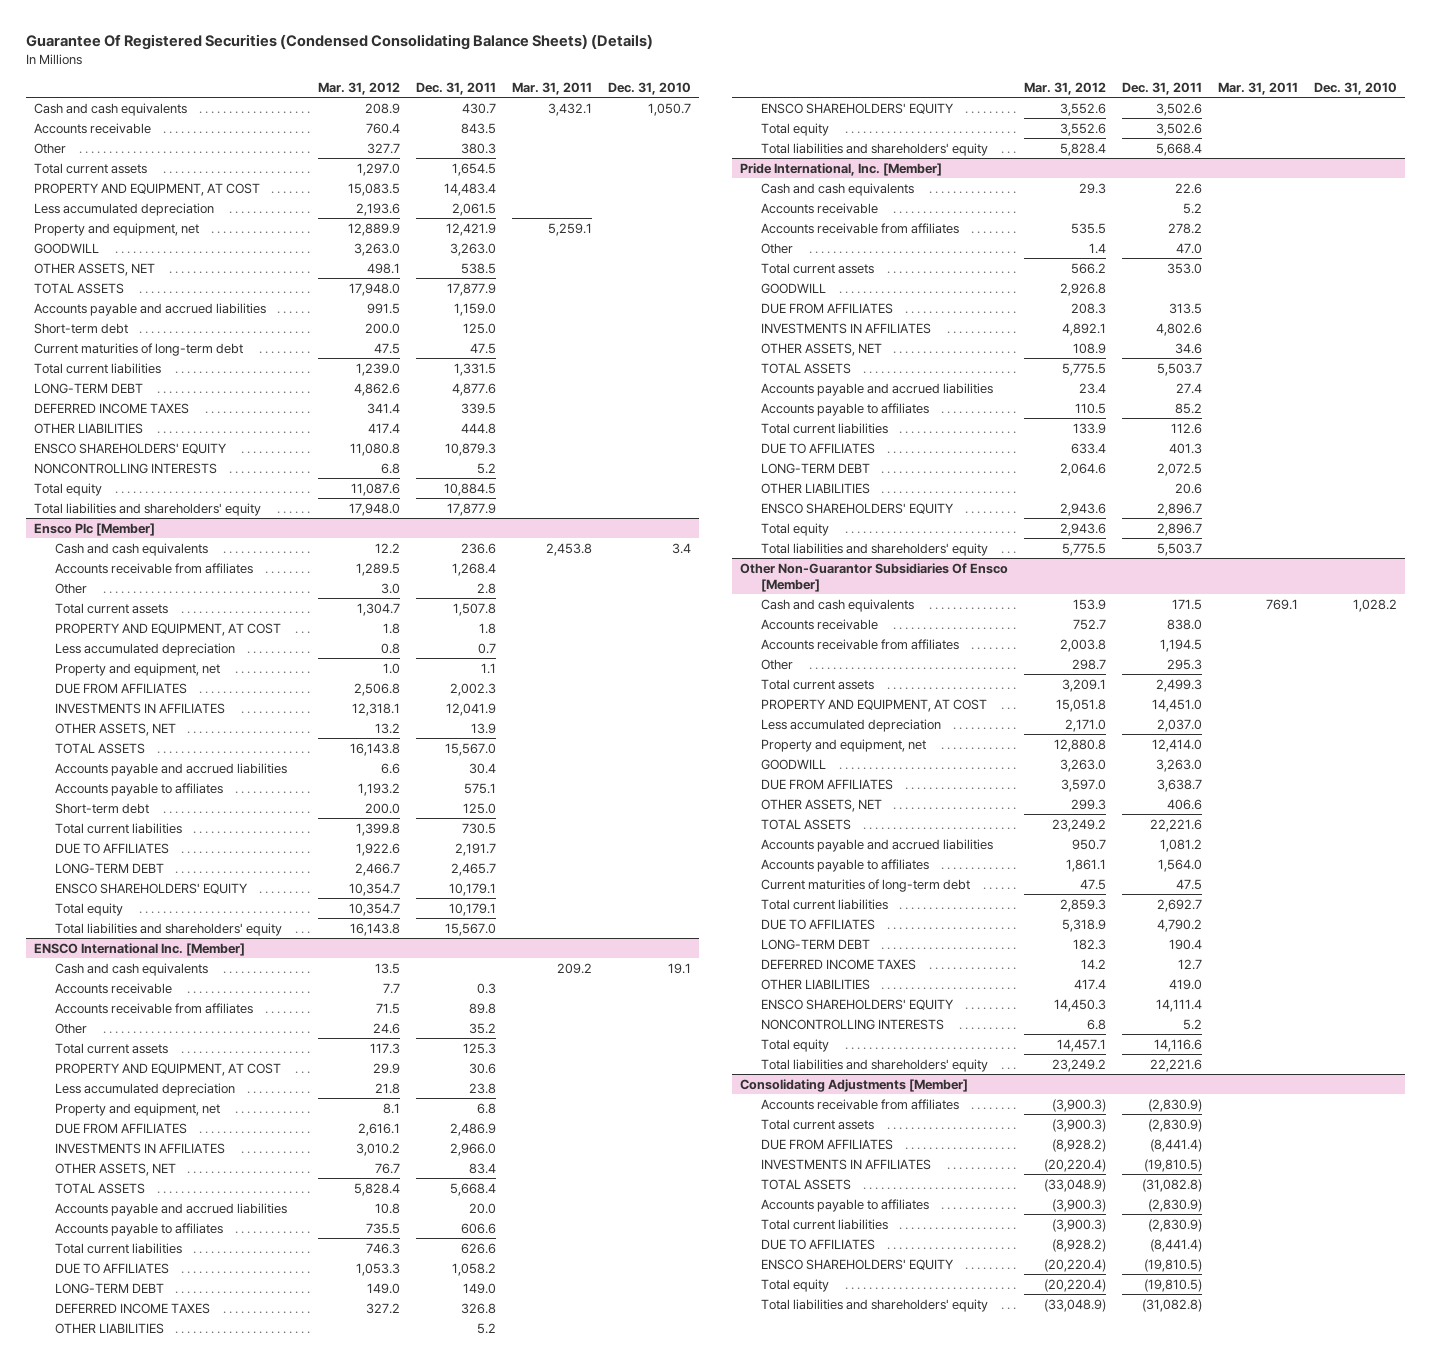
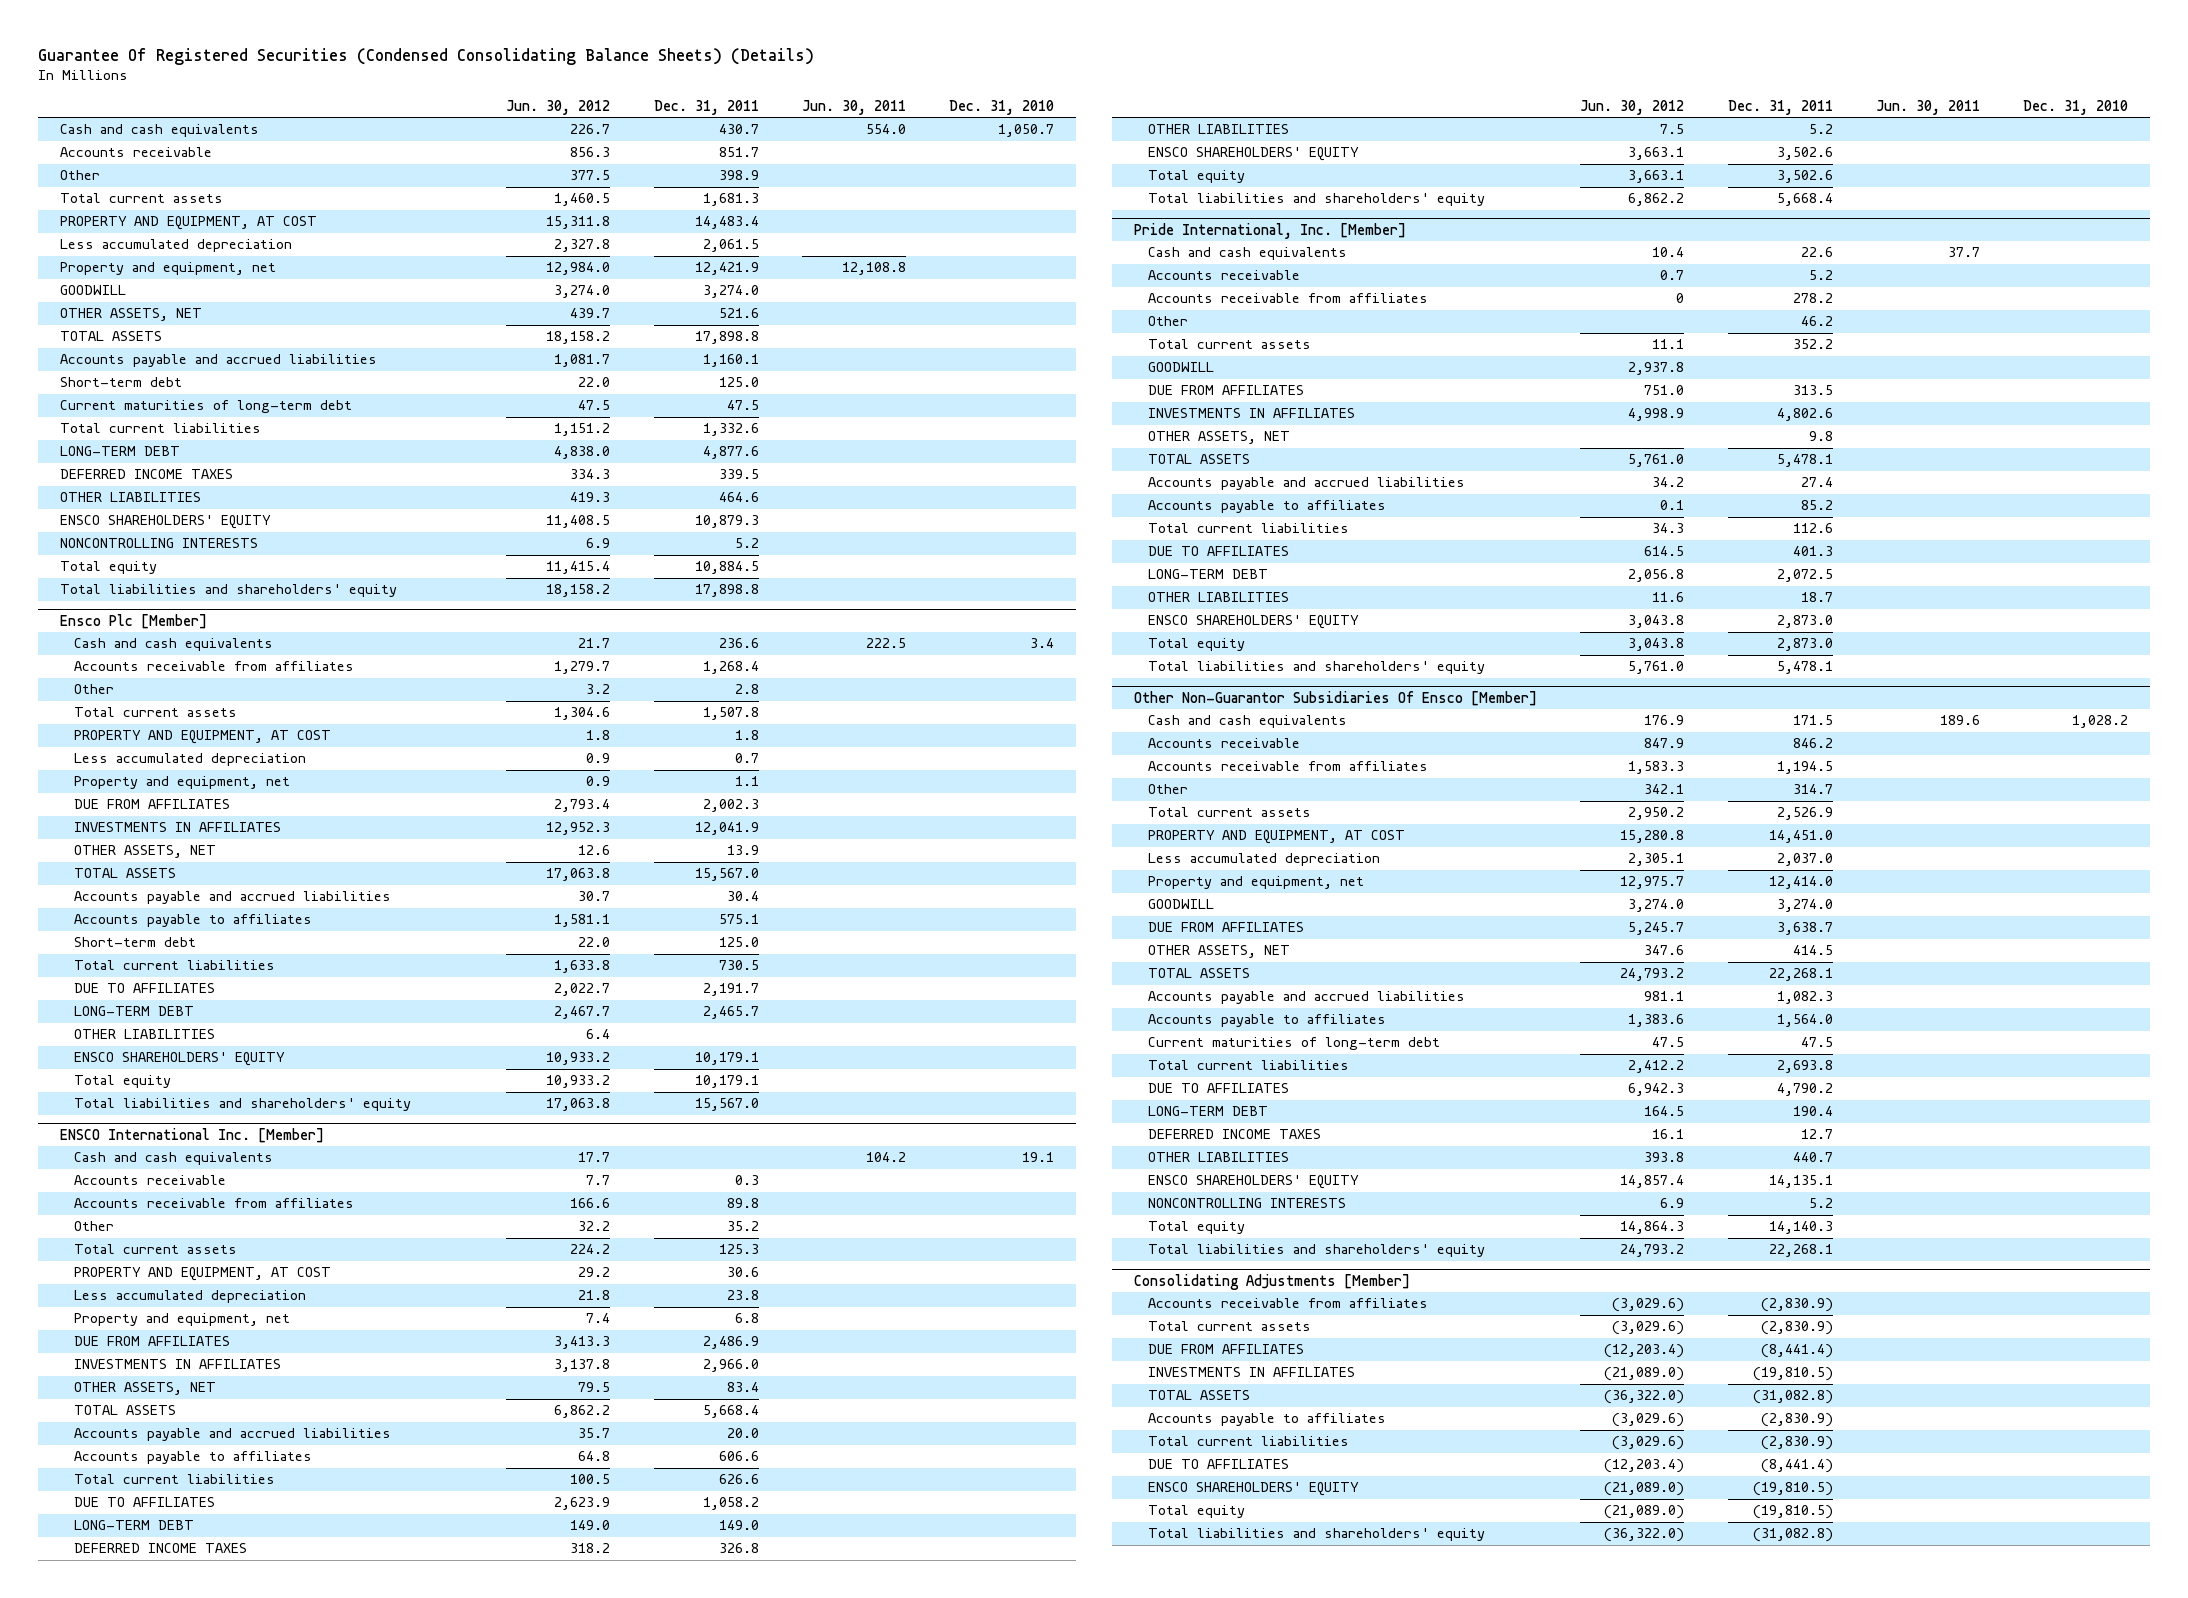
[318,81,401,95] Mar. 31, 2012 -> none
[512,81,593,95] Mar. 31, 2011 -> none
none -> [506,100,611,116] Jun. 30, 2012
none -> [801,100,906,116] Jun. 30, 2011
[461,122,497,134] 843.5 -> [718,147,759,158] 851.7
[461,142,497,154] 380.3 -> [718,170,759,181] 398.9
[452,162,497,176] 1,654.5 -> [702,193,759,207] 1,681.3
[450,242,497,256] 3,263.0 -> [702,285,759,299] 3,274.0
[461,262,497,274] 538.5 -> [718,308,759,319] 521.6
[447,282,497,296] 17,877.9 -> [694,331,759,345] 17,898.8
[454,302,497,316] 1,159.0 -> [702,354,759,368] 1,160.1
[454,362,497,376] 1,331.5 -> [702,423,759,437] 1,332.6
[461,422,497,434] 444.8 -> [718,492,759,503] 464.6
[447,502,497,516] 17,877.9 -> [694,584,759,598] 17,898.8
none -> [73,1029,215,1040] OTHER LIABILITIES
[1176,242,1203,254] 47.0 -> [1800,316,1833,327] 46.2
[1167,262,1203,274] 353.0 -> [1792,339,1833,350] 352.2
[1175,342,1203,354] 34.6 -> [1808,431,1833,442] 9.8
[1157,362,1203,376] 5,503.7 -> [1776,454,1833,468] 5,478.1
[1175,482,1203,494] 20.6 -> [1800,592,1833,603] 18.7
[1157,502,1203,516] 2,896.7 -> [1776,615,1833,629] 2,873.0
[1157,522,1203,536] 2,896.7 -> [1776,638,1833,652] 2,873.0
[1157,542,1203,556] 5,503.7 -> [1776,661,1833,675] 5,478.1
[1167,618,1203,630] 838.0 -> [1792,738,1833,749] 846.2
[1167,658,1203,670] 295.3 -> [1792,784,1833,795] 314.7
[1156,678,1203,692] 2,499.3 -> [1776,807,1833,821] 2,526.9
[1156,758,1203,772] 3,263.0 -> [1776,899,1833,913] 3,274.0
[1167,798,1203,810] 406.6 -> [1792,945,1833,956] 414.5
[1150,818,1203,832] 22,221.6 -> [1768,968,1833,982] 22,268.1
[1160,838,1203,852] 1,081.2 -> [1776,991,1833,1005] 1,082.3
[1157,898,1203,912] 2,692.7 -> [1776,1060,1833,1074] 2,693.8
[1169,978,1203,990] 419.0 -> [1792,1152,1833,1163] 440.7
[1156,998,1203,1012] 14,111.4 -> [1768,1175,1833,1189] 14,135.1
[1154,1038,1203,1052] 14,116.6 -> [1768,1221,1833,1235] 14,140.3
[1150,1058,1203,1072] 22,221.6 -> [1768,1244,1833,1258] 22,268.1

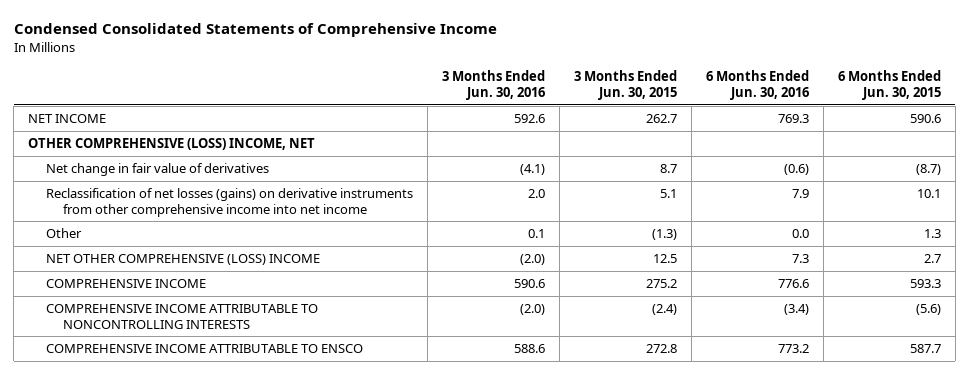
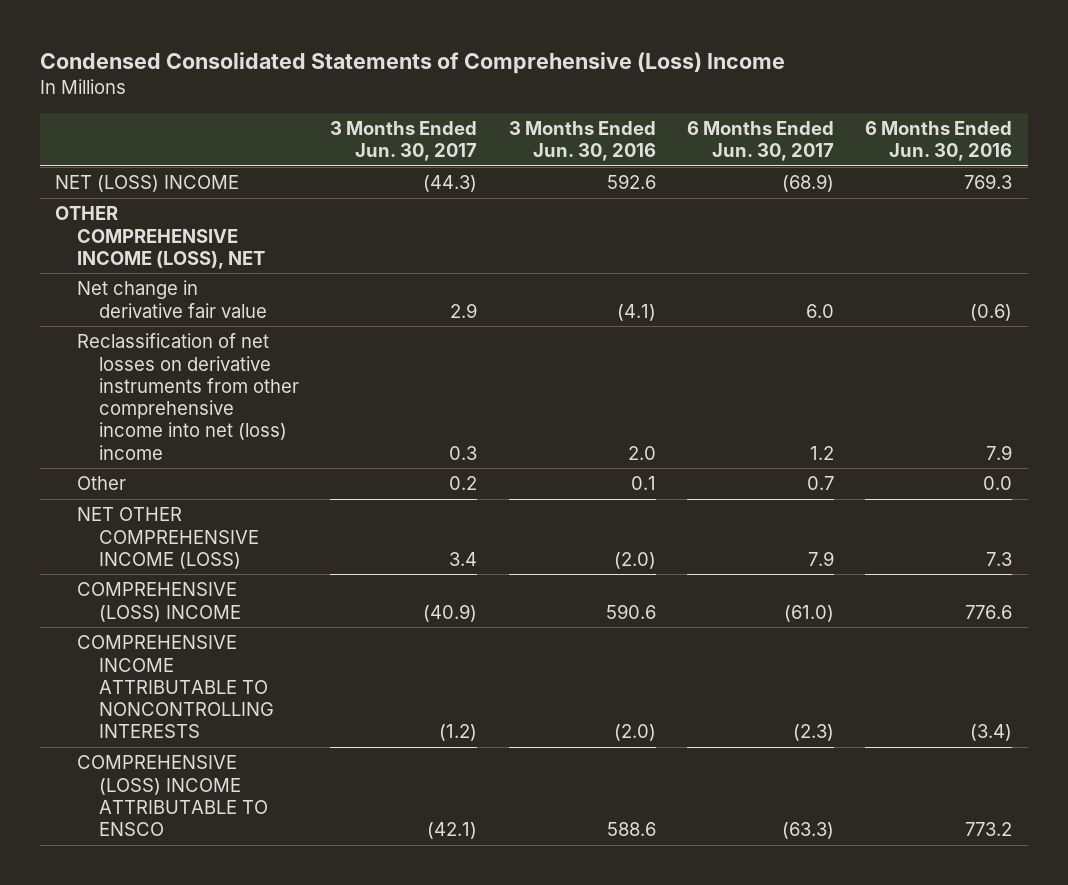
[13,23,497,38] Condensed Consolidated Statements of Comprehensive Income -> [39,51,785,74] Condensed Consolidated Statements of Comprehensive (Loss) Income
[573,70,677,101] 3 Months Ended Jun. 30, 2015 -> none
[837,70,941,101] 6 Months Ended Jun. 30, 2015 -> none
none -> [330,120,478,162] 3 Months Ended Jun. 30, 2017
none -> [686,120,834,162] 6 Months Ended Jun. 30, 2017
[28,113,107,123] NET INCOME -> [55,175,240,193] NET (LOSS) INCOME
[28,137,316,150] OTHER COMPREHENSIVE (LOSS) INCOME, NET -> [55,206,266,269] OTHER COMPREHENSIVE INCOME (LOSS), NET
[45,162,269,176] Net change in fair value of derivatives -> [77,280,267,318] Net change in derivative fair value
[45,187,413,217] Reclassification of net losses (gains) on derivative instruments from other comprehensive income into net income -> [77,333,299,460] Reclassification of net losses on derivative instruments from other comprehensive income into net (loss) income
[45,253,320,265] NET OTHER COMPREHENSIVE (LOSS) INCOME -> [77,507,259,569] NET OTHER COMPREHENSIVE INCOME (LOSS)
[45,278,206,288] COMPREHENSIVE INCOME -> [77,582,241,622] COMPREHENSIVE (LOSS) INCOME
[45,343,363,353] COMPREHENSIVE INCOME ATTRIBUTABLE TO ENSCO -> [77,755,268,837] COMPREHENSIVE (LOSS) INCOME ATTRIBUTABLE TO ENSCO

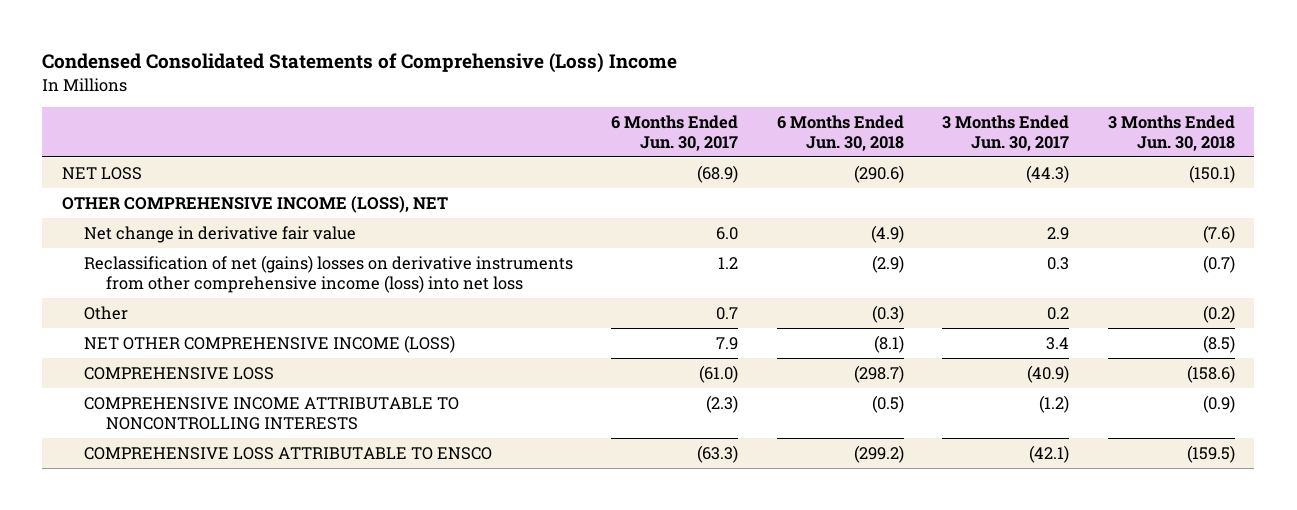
[508,120,656,162] 3 Months Ended Jun. 30, 2016 -> none
[865,120,1013,162] 6 Months Ended Jun. 30, 2016 -> none
none -> [776,115,904,152] 6 Months Ended Jun. 30, 2018
none -> [1108,115,1236,152] 3 Months Ended Jun. 30, 2018
[55,175,240,193] NET (LOSS) INCOME -> [61,166,142,180] NET LOSS
[77,333,299,460] Reclassification of net losses on derivative instruments from other comprehensive income into net (loss) income -> [83,254,573,293] Reclassification of net (gains) losses on derivative instruments from other comprehensive income (loss) into net loss
[77,582,241,622] COMPREHENSIVE (LOSS) INCOME -> [83,366,274,380] COMPREHENSIVE LOSS
[77,755,268,837] COMPREHENSIVE (LOSS) INCOME ATTRIBUTABLE TO ENSCO -> [83,446,492,460] COMPREHENSIVE LOSS ATTRIBUTABLE TO ENSCO

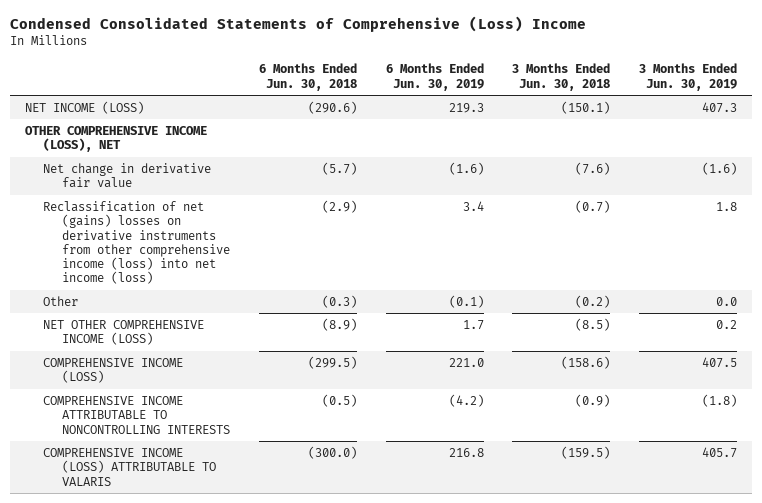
[611,115,739,152] 6 Months Ended Jun. 30, 2017 -> none
[942,115,1070,152] 3 Months Ended Jun. 30, 2017 -> none
none -> [385,63,484,91] 6 Months Ended Jun. 30, 2019
none -> [639,63,738,91] 3 Months Ended Jun. 30, 2019
[61,166,142,180] NET LOSS -> [24,100,144,114] NET INCOME (LOSS)
[870,224,904,243] (4.9) -> [321,161,357,175] (5.7)
[83,254,573,293] Reclassification of net (gains) losses on derivative instruments from other comprehensive income (loss) into net loss -> [43,200,230,285] Reclassification of net (gains) losses on derivative instruments from other comprehensive income (loss) into net income (loss)
[873,334,904,353] (8.1) -> [321,317,357,331] (8.9)
[83,366,274,380] COMPREHENSIVE LOSS -> [43,357,184,384] COMPREHENSIVE INCOME (LOSS)
[853,364,904,383] (298.7) -> [307,355,357,369] (299.5)
[83,446,492,460] COMPREHENSIVE LOSS ATTRIBUTABLE TO ENSCO -> [43,447,216,486] COMPREHENSIVE INCOME (LOSS) ATTRIBUTABLE TO VALARIS
[853,444,904,463] (299.2) -> [307,445,357,459] (300.0)

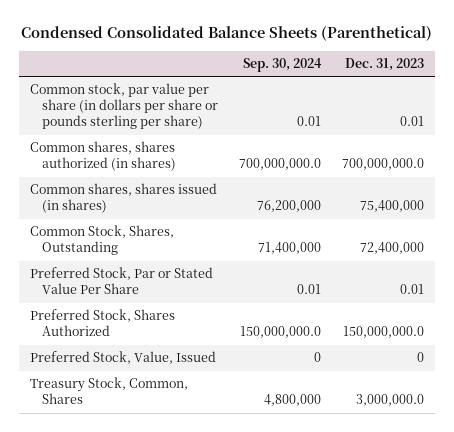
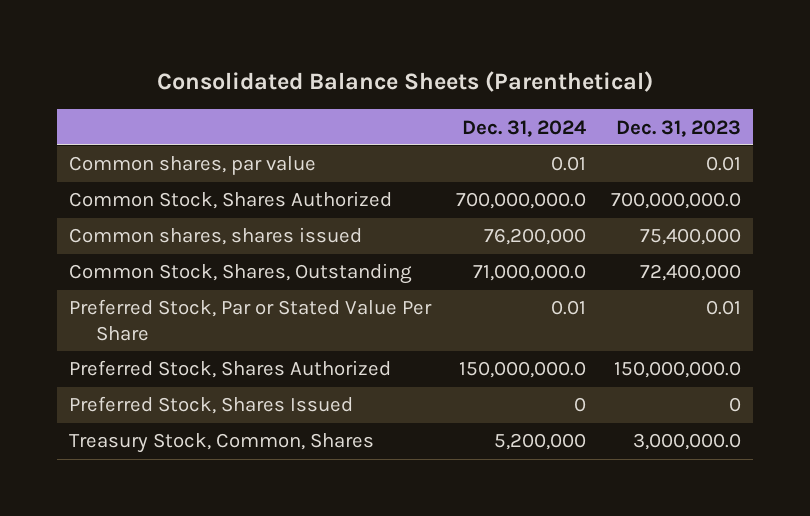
[20,26,432,42] Condensed Consolidated Balance Sheets (Parenthetical) -> [156,70,653,92] Consolidated Balance Sheets (Parenthetical)
[242,58,322,73] Sep. 30, 2024 -> none
none -> [461,119,586,137] Dec. 31, 2024
[29,83,218,130] Common stock, par value per share (in dollars per share or pounds sterling per share) -> [69,156,317,176] Common shares, par value
[29,141,176,172] Common shares, shares authorized (in shares) -> [69,191,393,210] Common Stock, Shares Authorized
[29,183,217,214] Common shares, shares issued (in shares) -> [69,227,363,246] Common shares, shares issued
[29,351,216,365] Preferred Stock, Value, Issued -> [69,396,354,415] Preferred Stock, Shares Issued

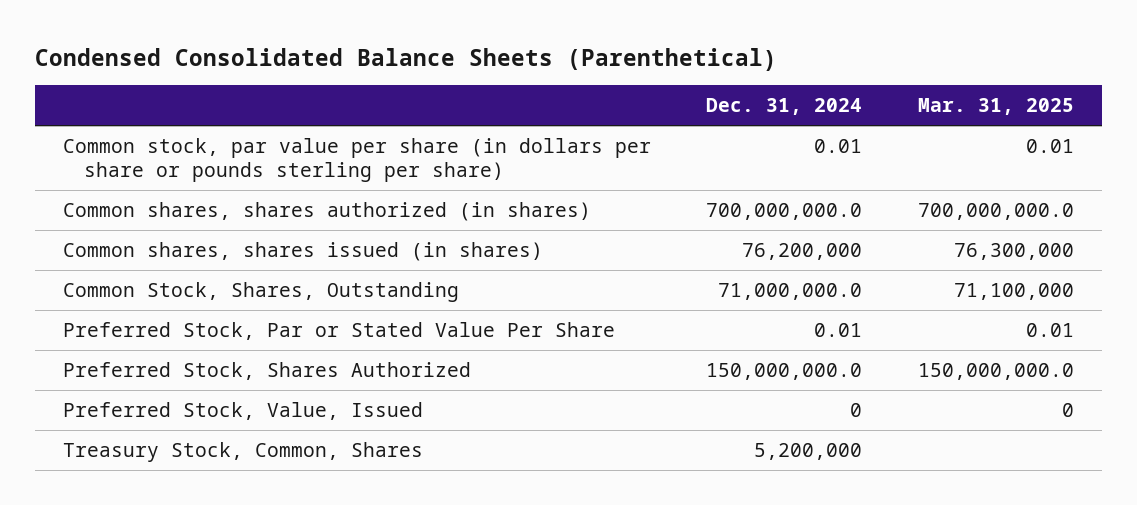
[156,70,653,92] Consolidated Balance Sheets (Parenthetical) -> [35,47,778,71] Condensed Consolidated Balance Sheets (Parenthetical)
[615,119,741,137] Dec. 31, 2023 -> none
none -> [918,98,1075,116] Mar. 31, 2025
[69,156,317,176] Common shares, par value -> [62,138,651,183] Common stock, par value per share (in dollars per share or pounds sterling per share)
[69,191,393,210] Common Stock, Shares Authorized -> [62,202,591,222] Common shares, shares authorized (in shares)
[69,227,363,246] Common shares, shares issued -> [62,242,543,262] Common shares, shares issued (in shares)
[69,396,354,415] Preferred Stock, Shares Issued -> [62,402,423,421] Preferred Stock, Value, Issued

